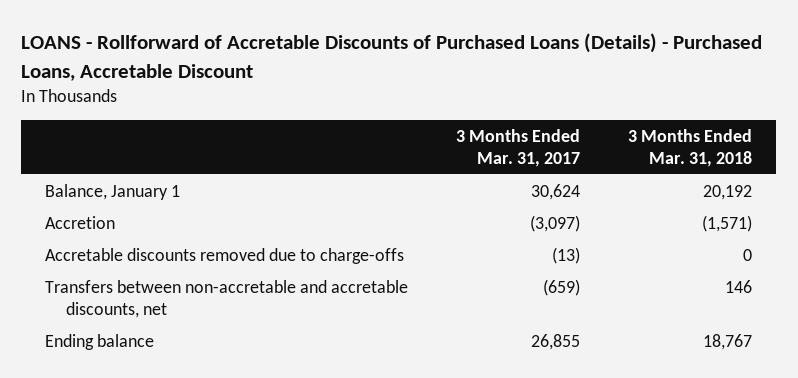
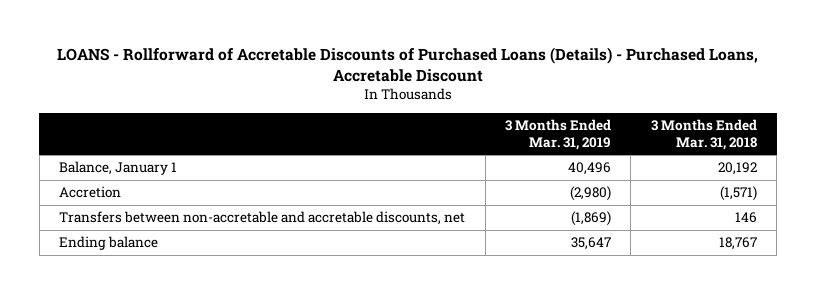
[456,128,581,167] 3 Months Ended Mar. 31, 2017 -> none
none -> [504,118,611,150] 3 Months Ended Mar. 31, 2019
[45,247,405,264] Accretable discounts removed due to charge-offs -> none

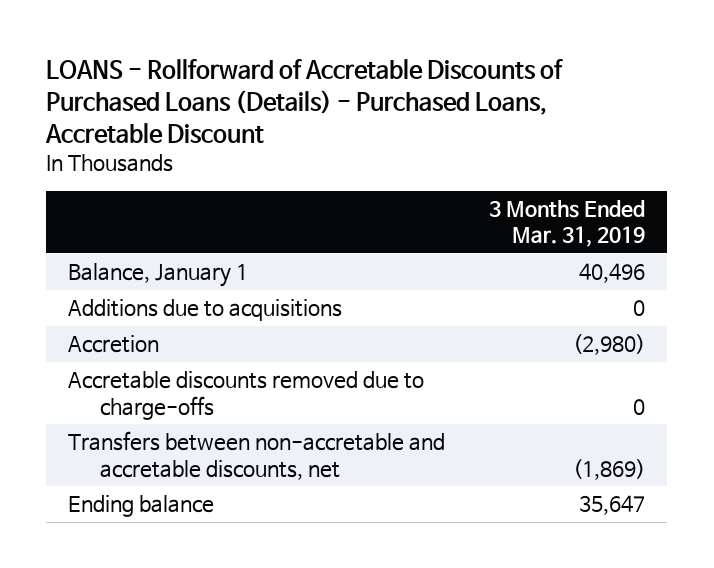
[650,118,757,150] 3 Months Ended Mar. 31, 2018 -> none
none -> [68,299,343,322] Additions due to acquisitions
none -> [68,371,425,420] Accretable discounts removed due to charge-offs

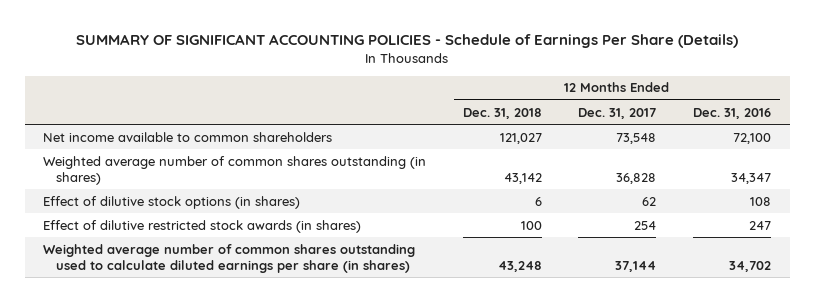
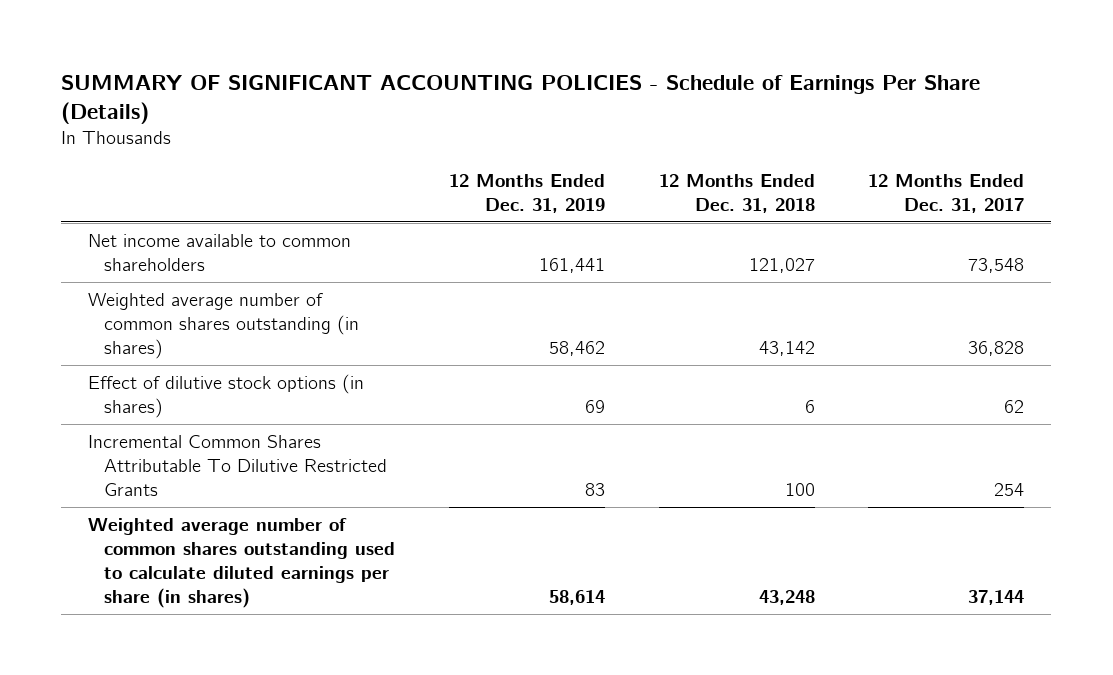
[693,107,772,119] Dec. 31, 2016 -> none
none -> [448,173,605,213] 12 Months Ended Dec. 31, 2019
[43,219,362,233] Effect of dilutive restricted stock awards (in shares) -> [88,434,387,496] Incremental Common Shares Attributable To Dilutive Restricted Grants

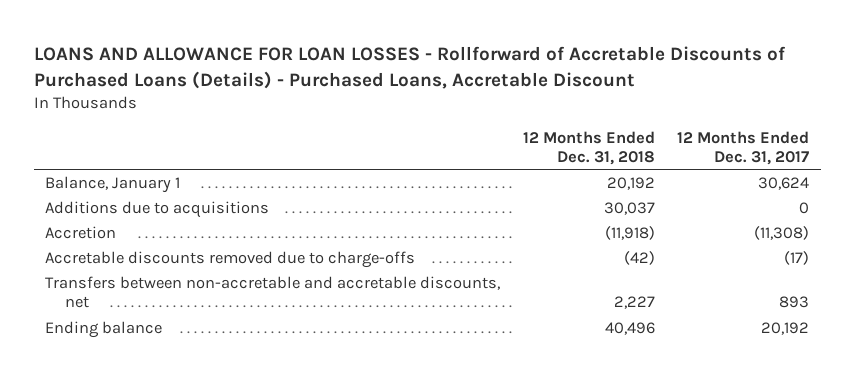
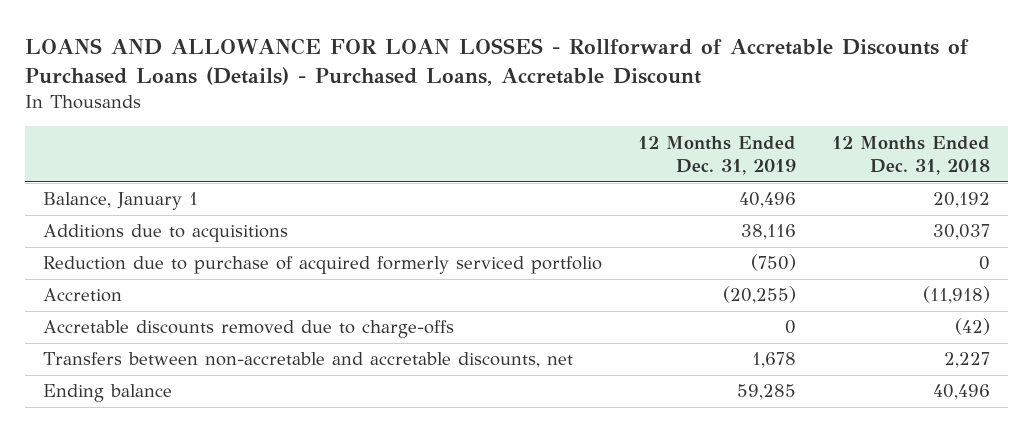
[677,130,810,166] 12 Months Ended Dec. 31, 2017 -> none
none -> [638,135,797,176] 12 Months Ended Dec. 31, 2019
none -> [43,256,603,275] Reduction due to purchase of acquired formerly serviced portfolio

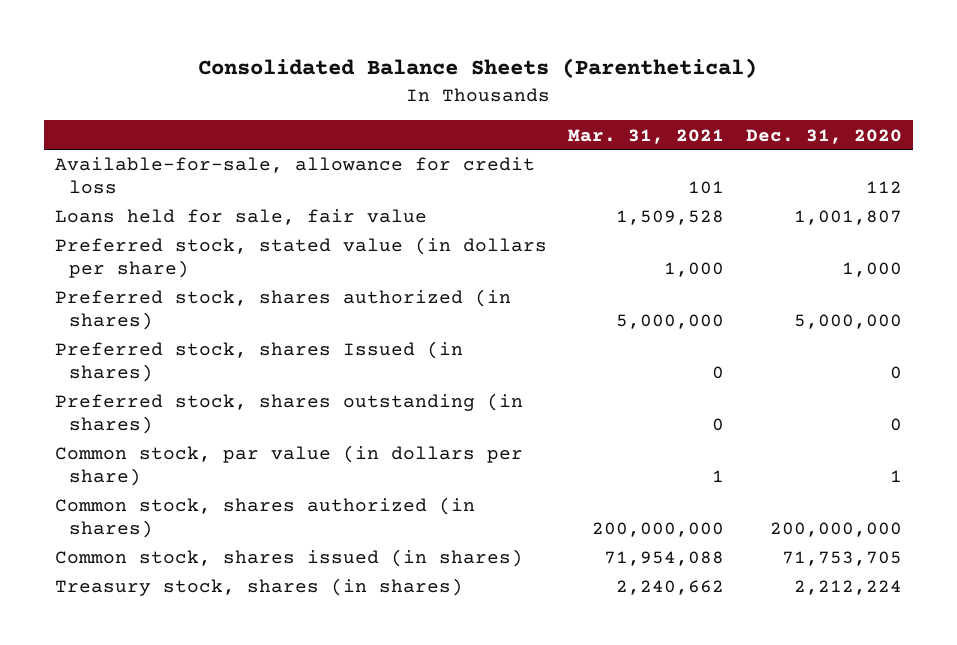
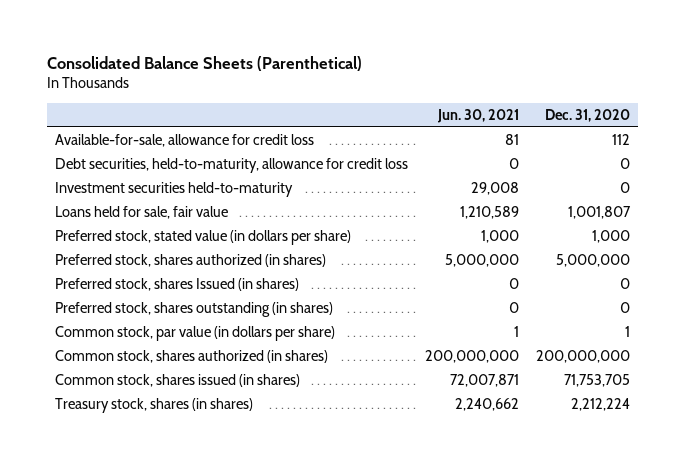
[568,128,725,144] Mar. 31, 2021 -> none
none -> [436,108,519,123] Jun. 30, 2021
none -> [55,158,409,174] Debt securities, held-to-maturity, allowance for credit loss
none -> [55,182,294,198] Investment securities held-to-maturity

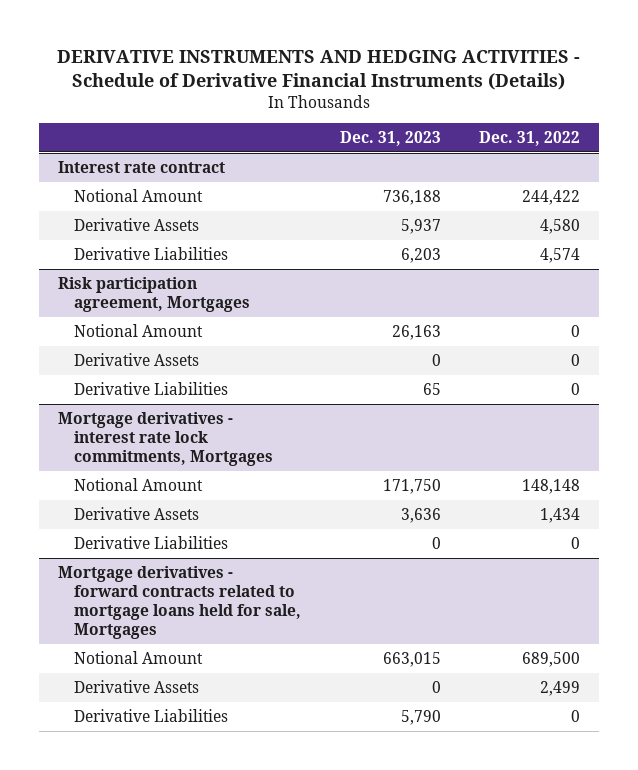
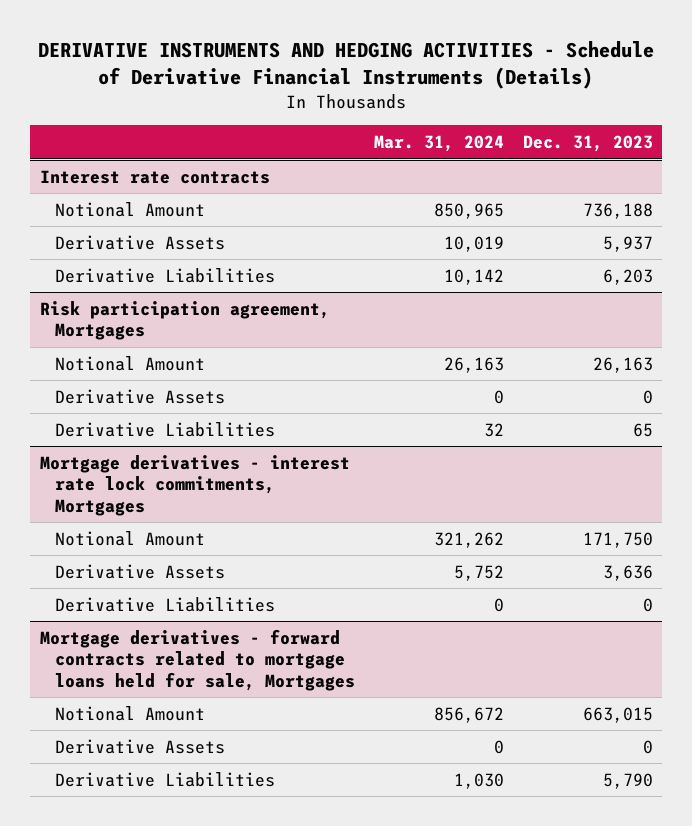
[479,130,581,146] Dec. 31, 2022 -> none
none -> [373,134,504,152] Mar. 31, 2024
[57,160,225,173] Interest rate contract -> [39,169,270,184] Interest rate contracts

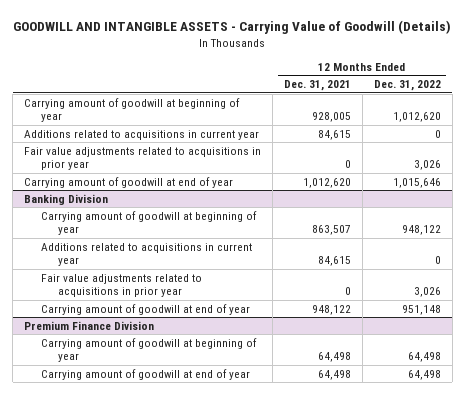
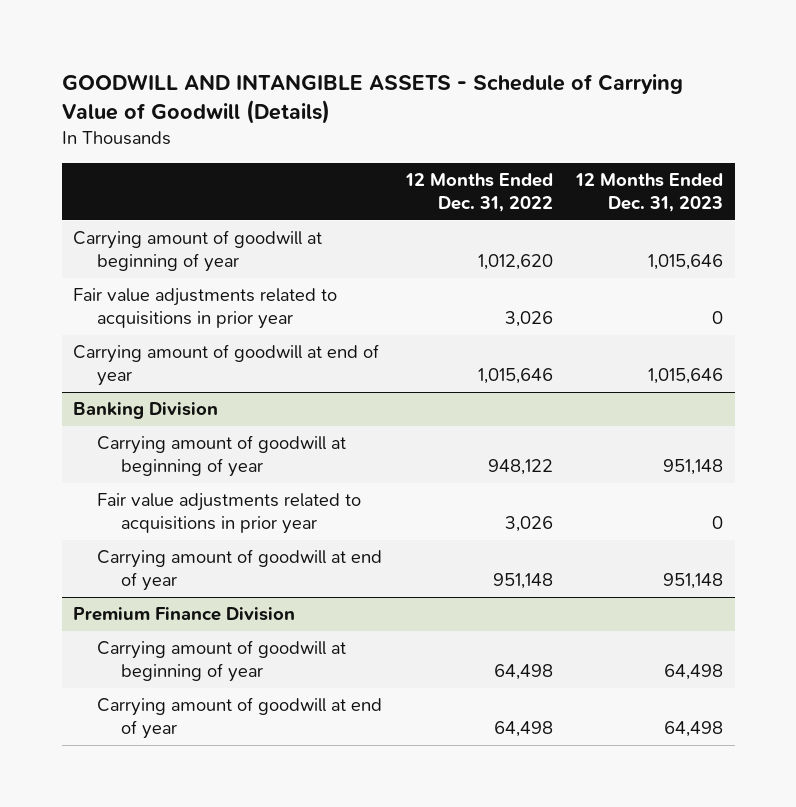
[13,19,452,34] GOODWILL AND INTANGIBLE ASSETS - Carrying Value of Goodwill (Details) -> [61,74,683,125] GOODWILL AND INTANGIBLE ASSETS - Schedule of Carrying Value of Goodwill (Details)
[283,80,351,92] Dec. 31, 2021 -> none
none -> [574,172,723,213] 12 Months Ended Dec. 31, 2023
[24,129,260,140] Additions related to acquisitions in current year -> none
[40,242,252,267] Additions related to acquisitions in current year -> none

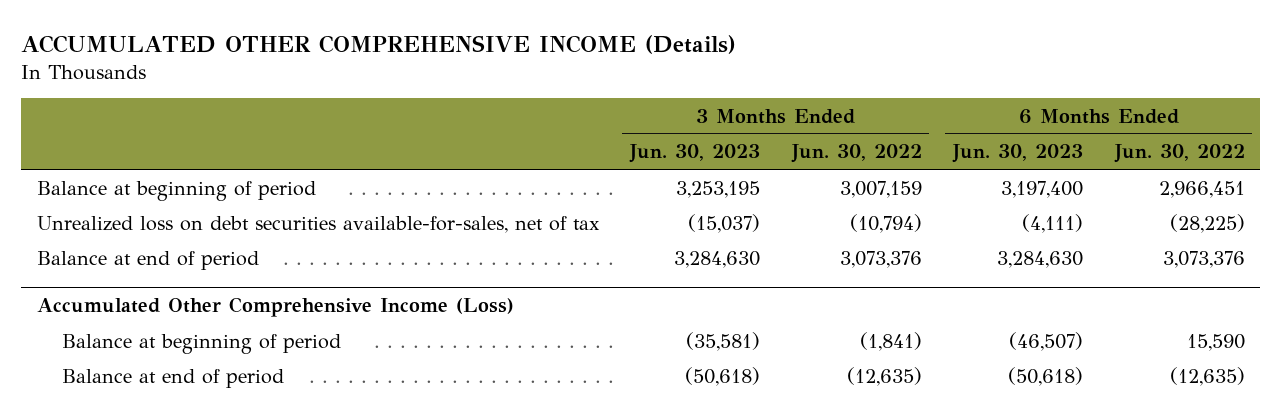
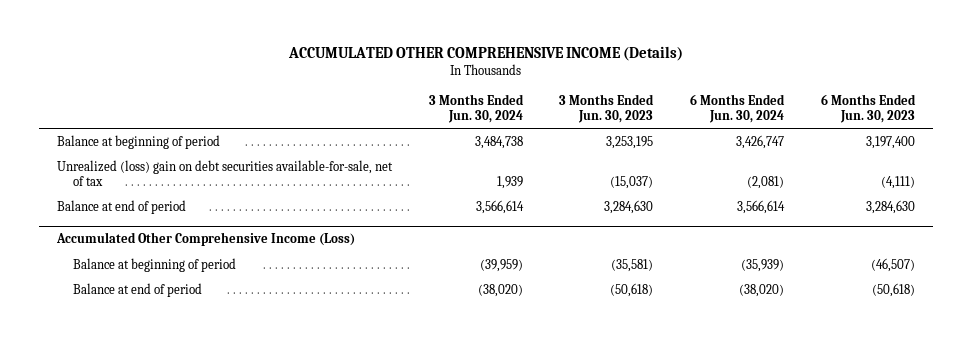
[790,144,922,164] Jun. 30, 2022 -> none
[1113,144,1245,164] Jun. 30, 2022 -> none
none -> [428,94,524,124] 3 Months Ended Jun. 30, 2024
none -> [689,94,785,124] 6 Months Ended Jun. 30, 2024
[36,215,600,233] Unrealized loss on debt securities available-for-sales, net of tax -> [56,159,393,187] Unrealized (loss) gain on debt securities available-for-sale, net of tax

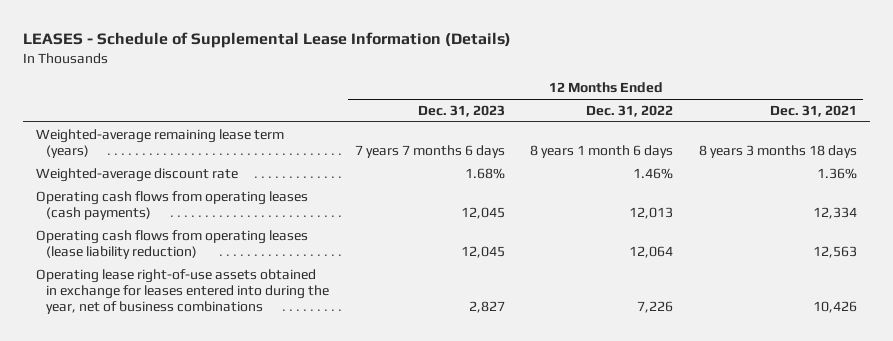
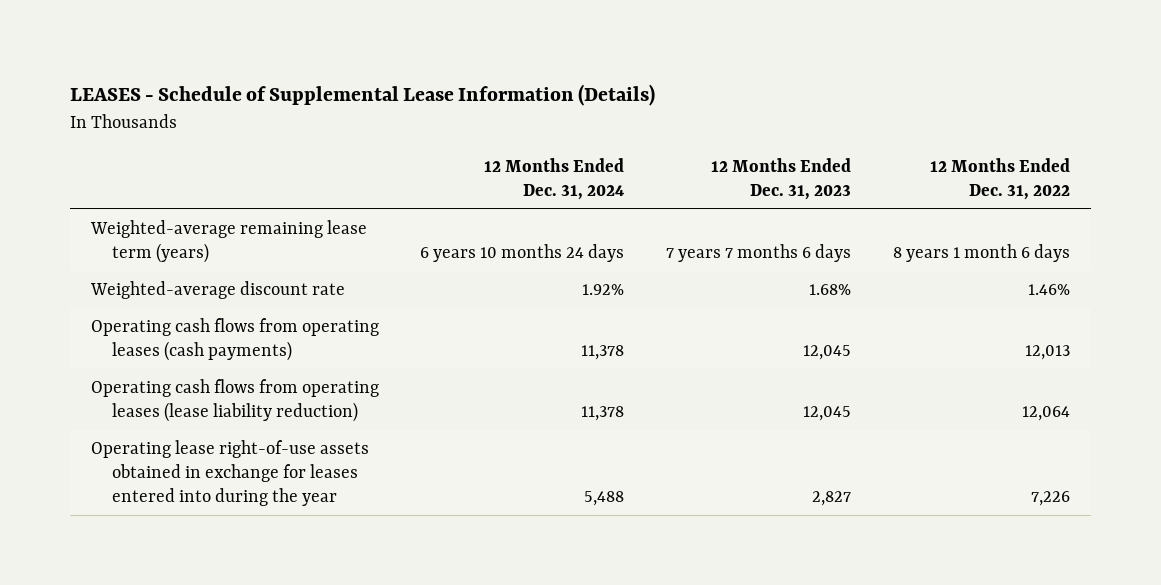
[770,104,858,117] Dec. 31, 2021 -> none
none -> [484,157,625,200] 12 Months Ended Dec. 31, 2024
[35,268,330,314] Operating lease right-of-use assets obtained in exchange for leases entered into during the year, net of business combinations -> [90,440,369,507] Operating lease right-of-use assets obtained in exchange for leases entered into during the year

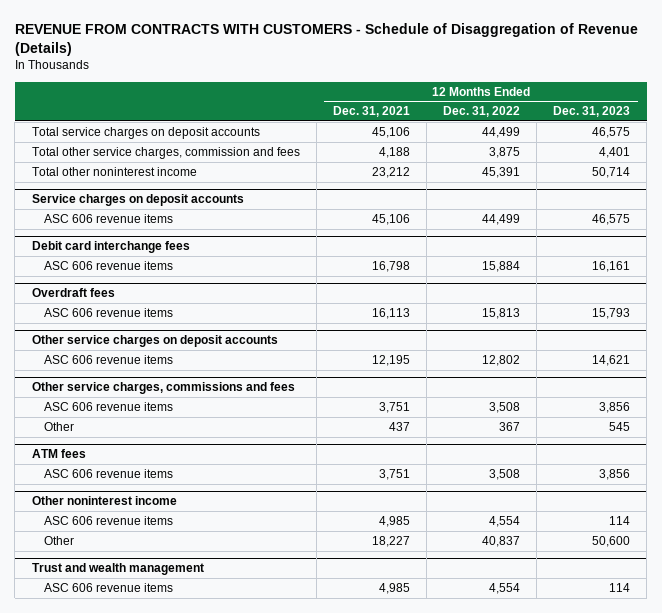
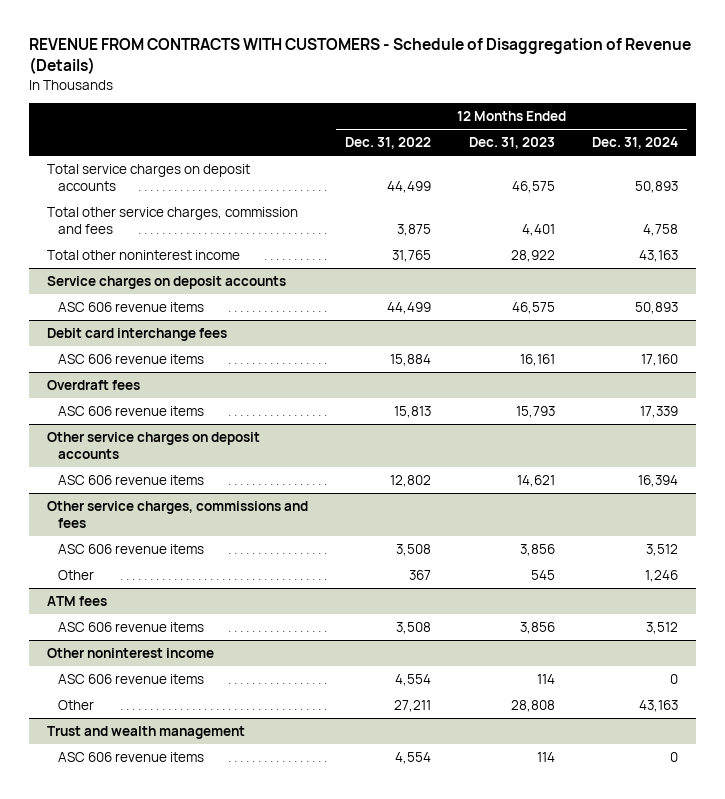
[332,106,410,118] Dec. 31, 2021 -> none
none -> [591,137,678,150] Dec. 31, 2024
[481,166,520,178] 45,391 -> [392,249,432,262] 31,765
[591,166,630,178] 50,714 -> [510,249,555,262] 28,922
[481,535,520,547] 40,837 -> [394,699,432,712] 27,211
[591,535,630,547] 50,600 -> [510,699,555,712] 28,808

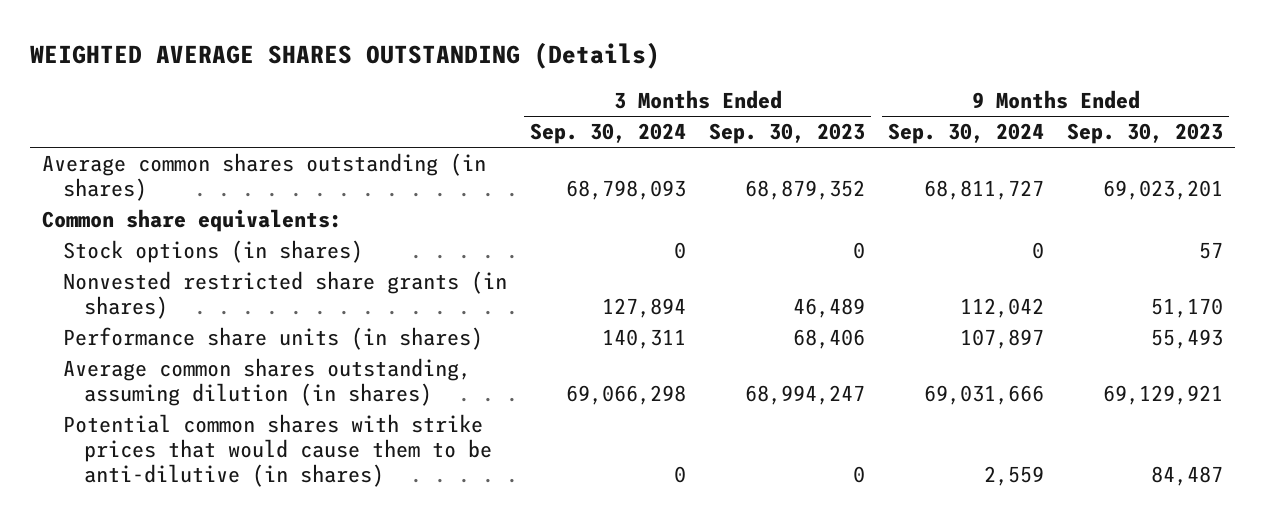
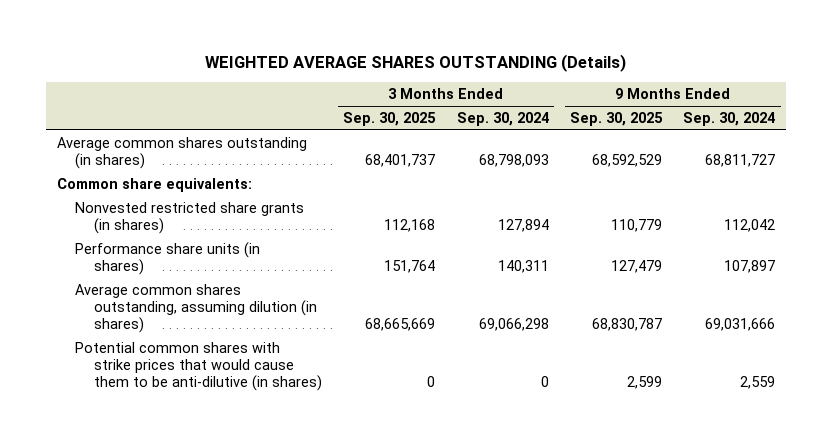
[709,123,866,145] Sep. 30, 2023 -> none
[1067,123,1224,145] Sep. 30, 2023 -> none
none -> [343,112,437,127] Sep. 30, 2025
none -> [569,112,663,127] Sep. 30, 2025
[62,240,363,264] Stock options (in shares) -> none

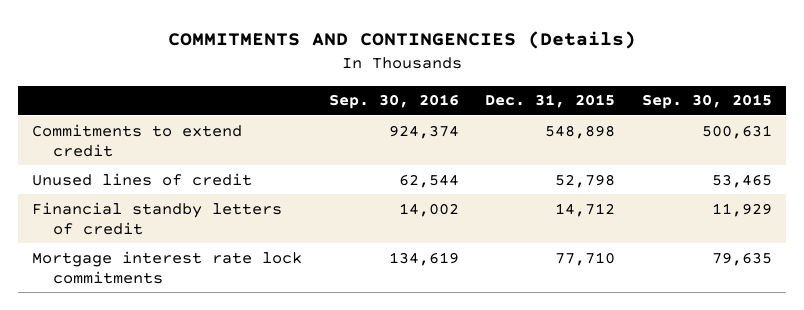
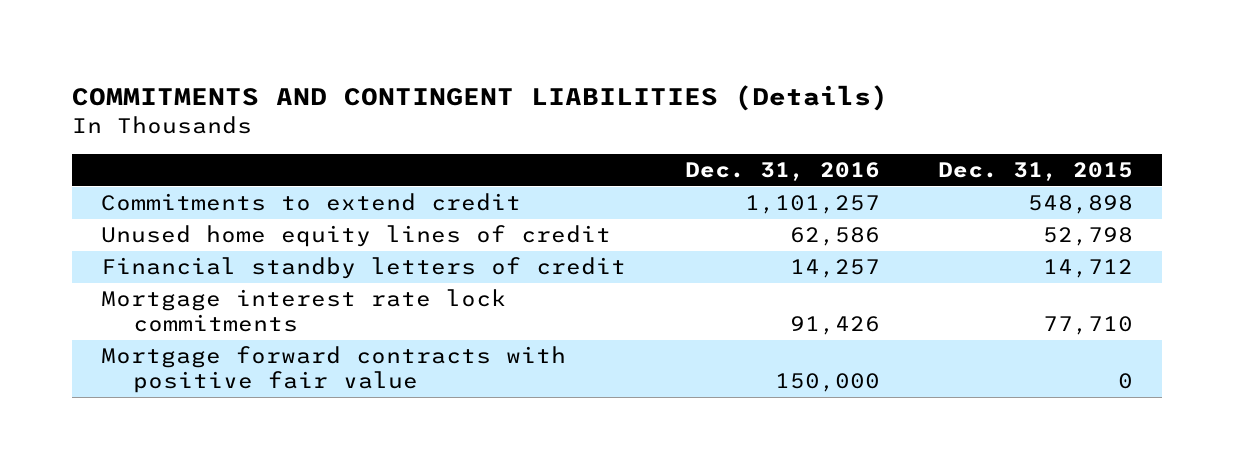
[168,31,637,50] COMMITMENTS AND CONTINGENCIES (Details) -> [72,84,889,111] COMMITMENTS AND CONTINGENT LIABILITIES (Details)
[328,94,459,110] Sep. 30, 2016 -> none
[642,94,773,110] Sep. 30, 2015 -> none
none -> [684,162,880,182] Dec. 31, 2016
[31,172,252,186] Unused lines of credit -> [101,225,612,248] Unused home equity lines of credit
none -> [101,346,567,394] Mortgage forward contracts with positive fair value

